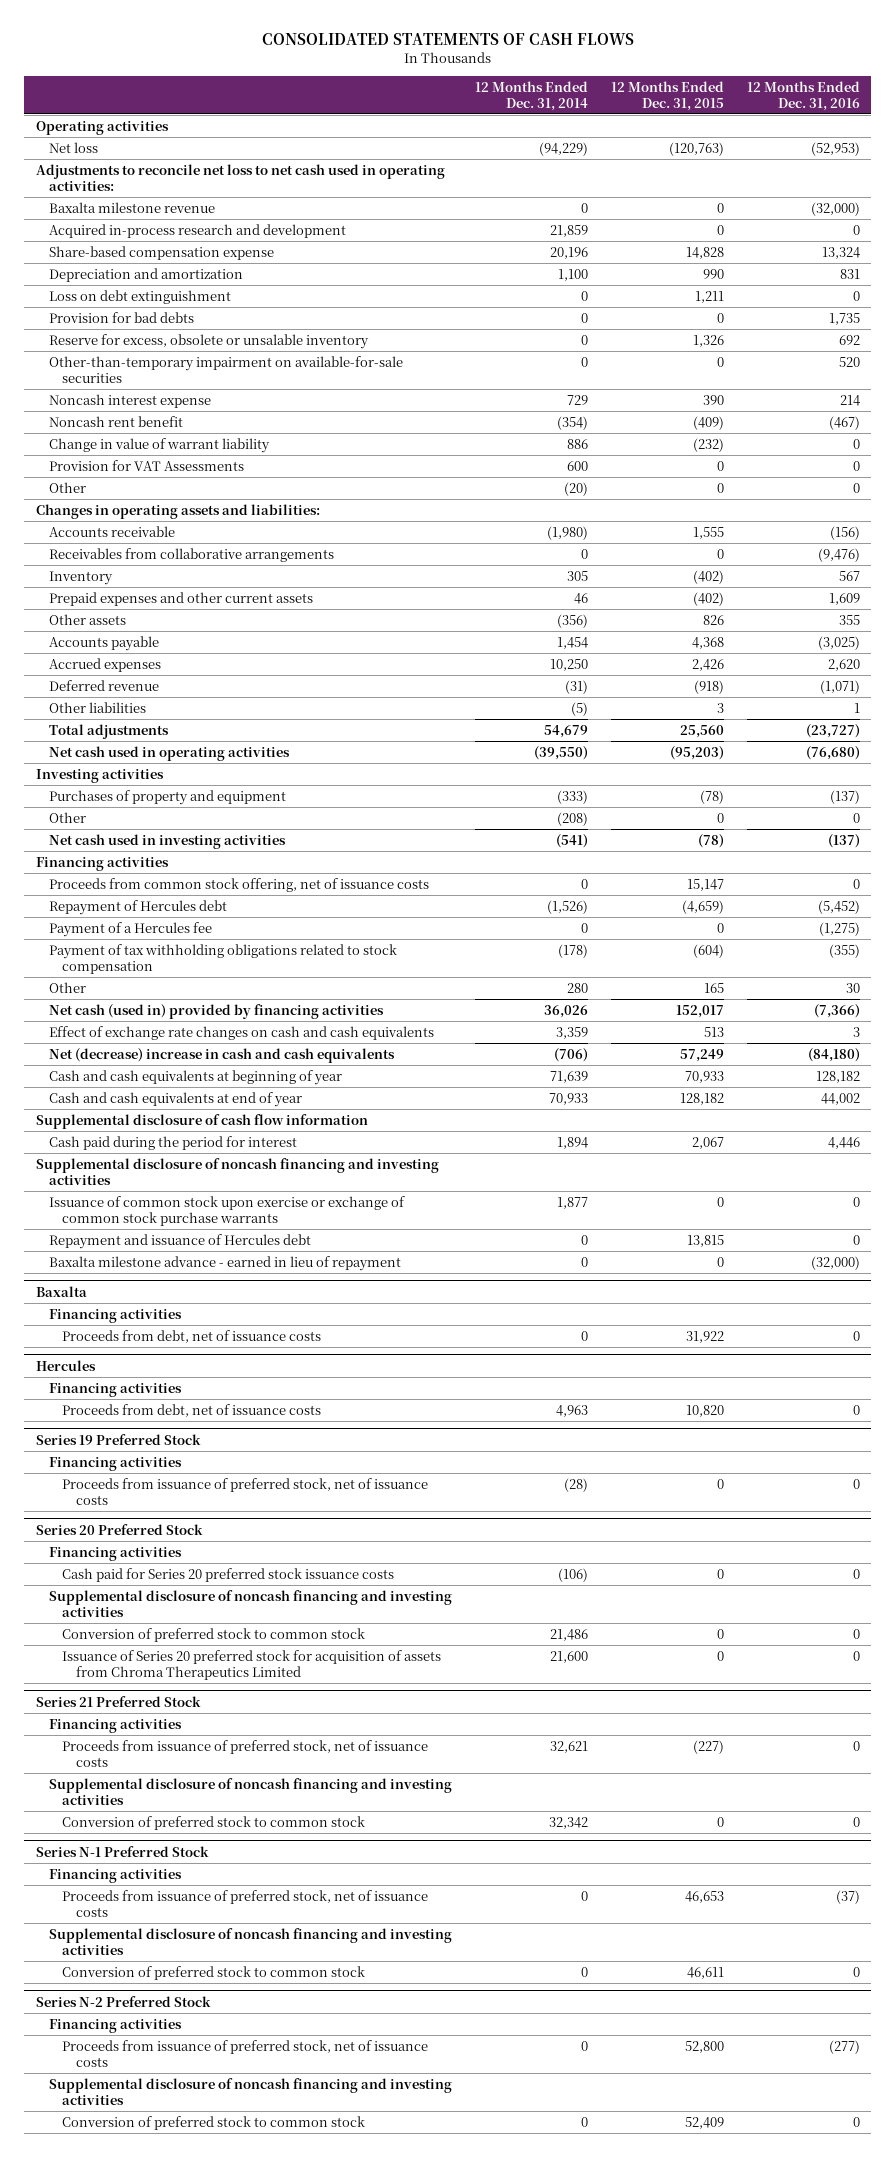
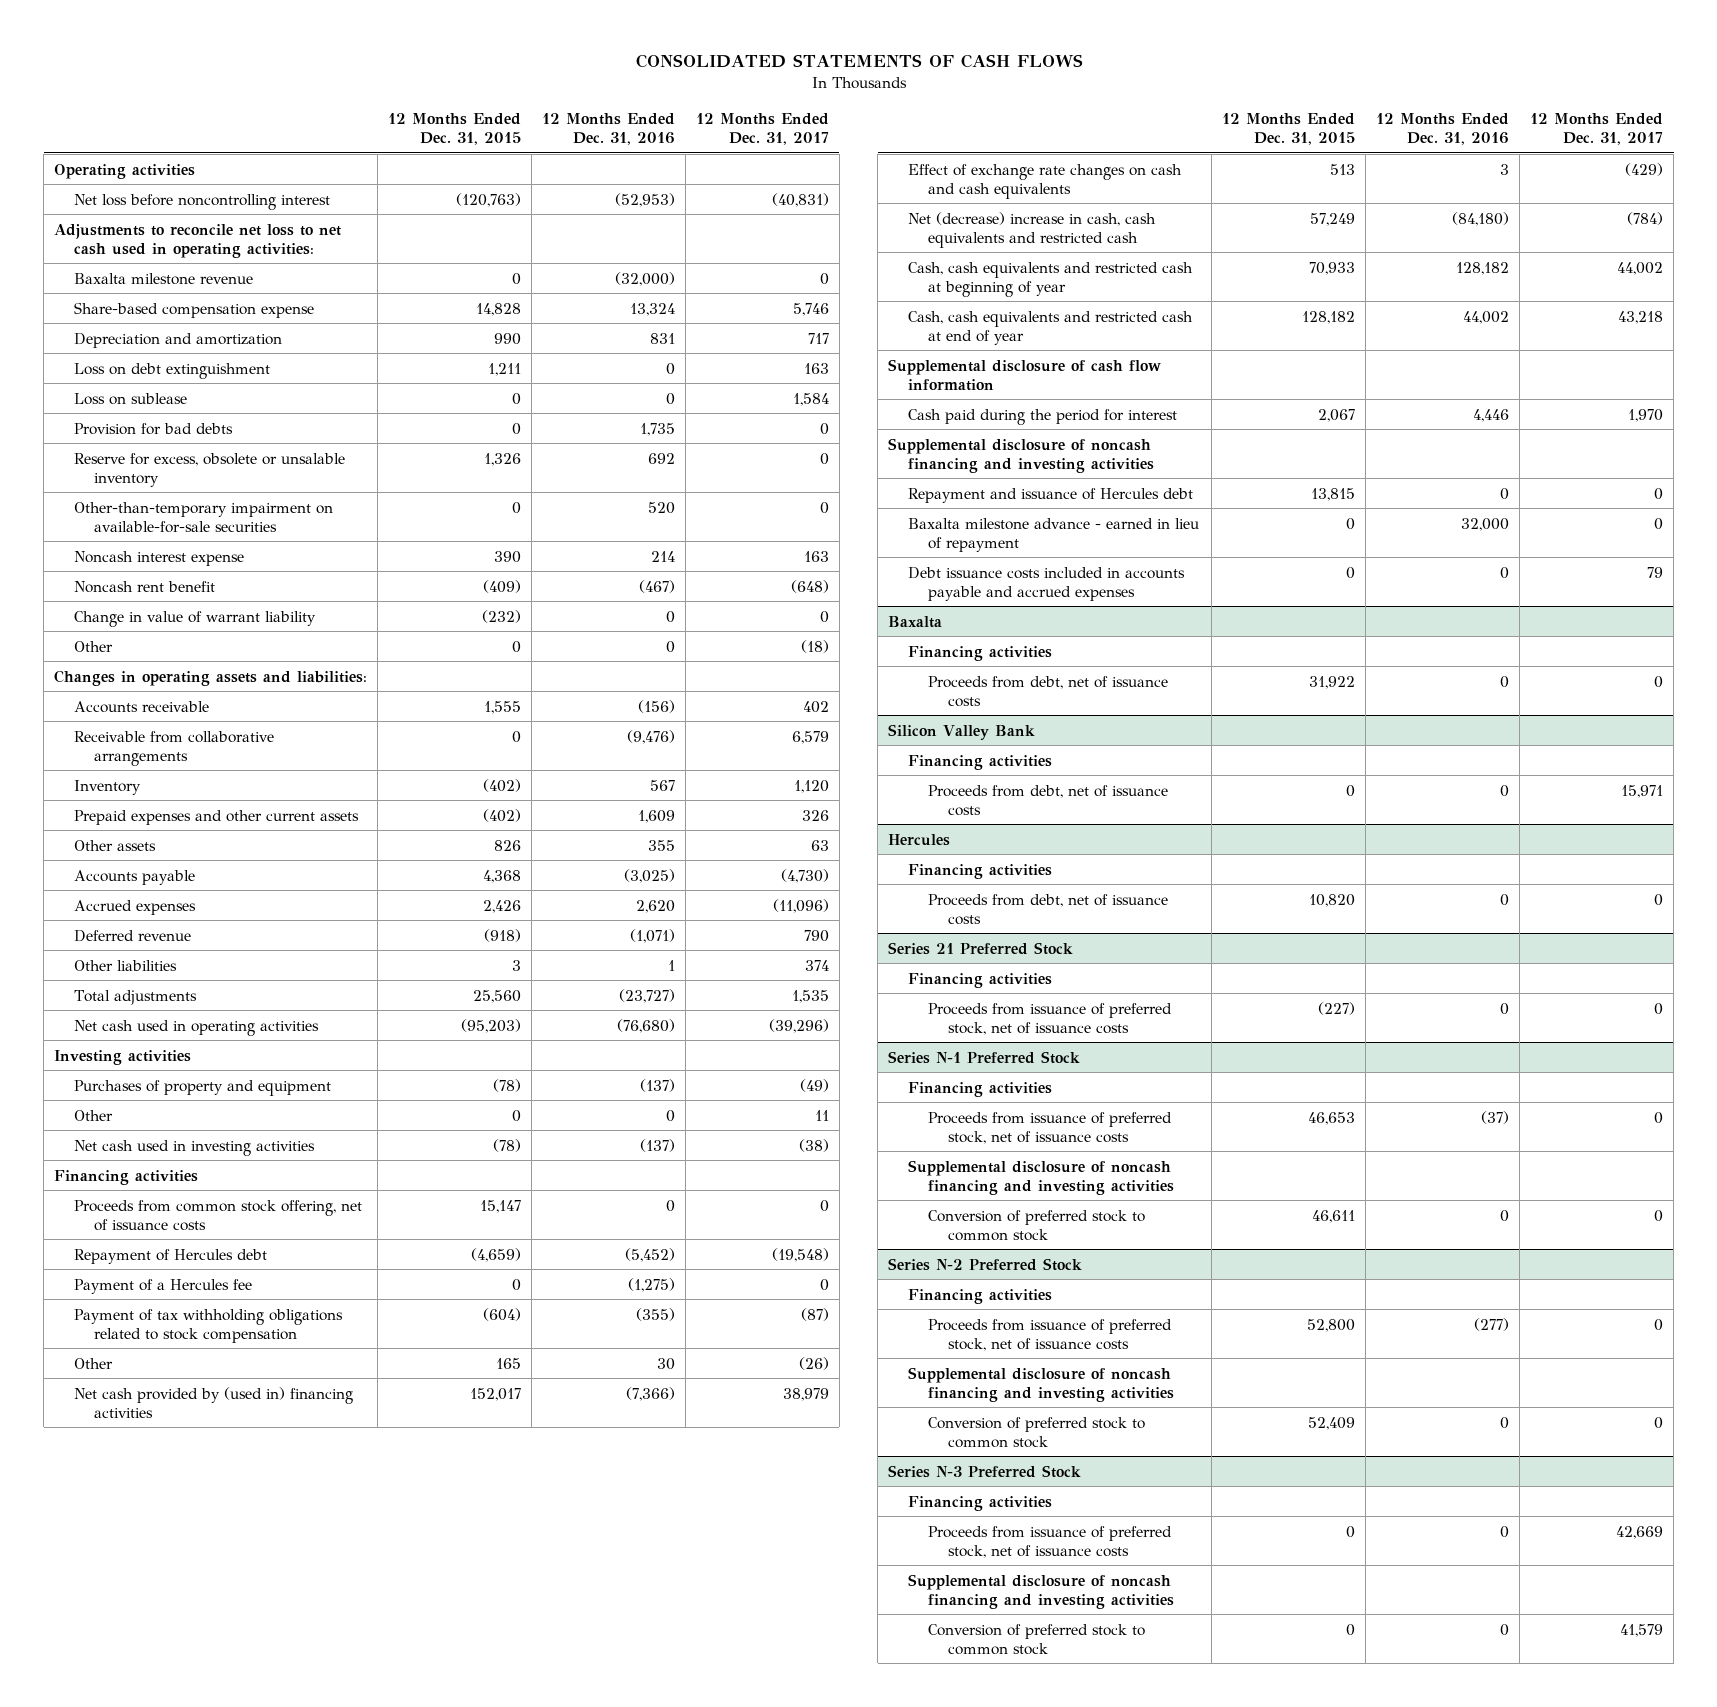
[475,80,589,111] 12 Months Ended Dec. 31, 2014 -> none
none -> [695,112,829,145] 12 Months Ended Dec. 31, 2017
[49,141,99,153] Net loss -> [74,193,331,210] Net loss before noncontrolling interest
[49,223,347,238] Acquired in-process research and development -> none
none -> [74,392,188,405] Loss on sublease
[49,459,245,471] Provision for VAT Assessments -> none
[49,547,335,562] Receivables from collaborative arrangements -> [74,730,275,766] Receivable from collaborative arrangements
[49,1003,385,1019] Net cash (used in) provided by financing activities -> [74,1386,354,1418] Net cash provided by (used in) financing activities
[49,1047,396,1063] Net (decrease) increase in cash and cash equivalents -> [908,211,1157,248] Net (decrease) increase in cash, cash equivalents and restricted cash
[49,1069,343,1085] Cash and cash equivalents at beginning of year -> [908,261,1194,297] Cash, cash equivalents and restricted cash at beginning of year
[49,1091,303,1107] Cash and cash equivalents at end of year -> [908,310,1194,345] Cash, cash equivalents and restricted cash at end of year
[49,1195,406,1226] Issuance of common stock upon exercise or exchange of common stock purchase warrants -> none
[810,1255,860,1270] (32,000) -> [1461,517,1510,531] 32,000
none -> [908,566,1186,601] Debt issuance costs included in accounts payable and accrued expenses
none -> [888,723,1036,740] Silicon Valley Bank
none -> [908,754,1053,770] Financing activities
none -> [928,784,1169,816] Proceeds from debt, net of issuance costs
[35,1433,201,1445] Series 19 Preferred Stock -> none
[49,1456,183,1471] Financing activities -> none
[62,1477,429,1505] Proceeds from issuance of preferred stock, net of issuance costs -> none
[35,1523,203,1535] Series 20 Preferred Stock -> none
[49,1546,183,1561] Financing activities -> none
[62,1567,395,1582] Cash paid for Series 20 preferred stock issuance costs -> none
[49,1589,453,1617] Supplemental disclosure of noncash financing and investing activities -> none
[62,1627,366,1642] Conversion of preferred stock to common stock -> none
[62,1649,442,1680] Issuance of Series 20 preferred stock for acquisition of assets from Chroma Therapeutics Limited -> none
[49,1777,453,1805] Supplemental disclosure of noncash financing and investing activities -> none
[62,1815,366,1830] Conversion of preferred stock to common stock -> none
none -> [888,1464,1082,1478] Series N-3 Preferred Stock
none -> [908,1495,1053,1511] Financing activities
none -> [928,1525,1173,1558] Proceeds from issuance of preferred stock, net of issuance costs
none -> [908,1573,1175,1609] Supplemental disclosure of noncash financing and investing activities
none -> [928,1623,1146,1655] Conversion of preferred stock to common stock

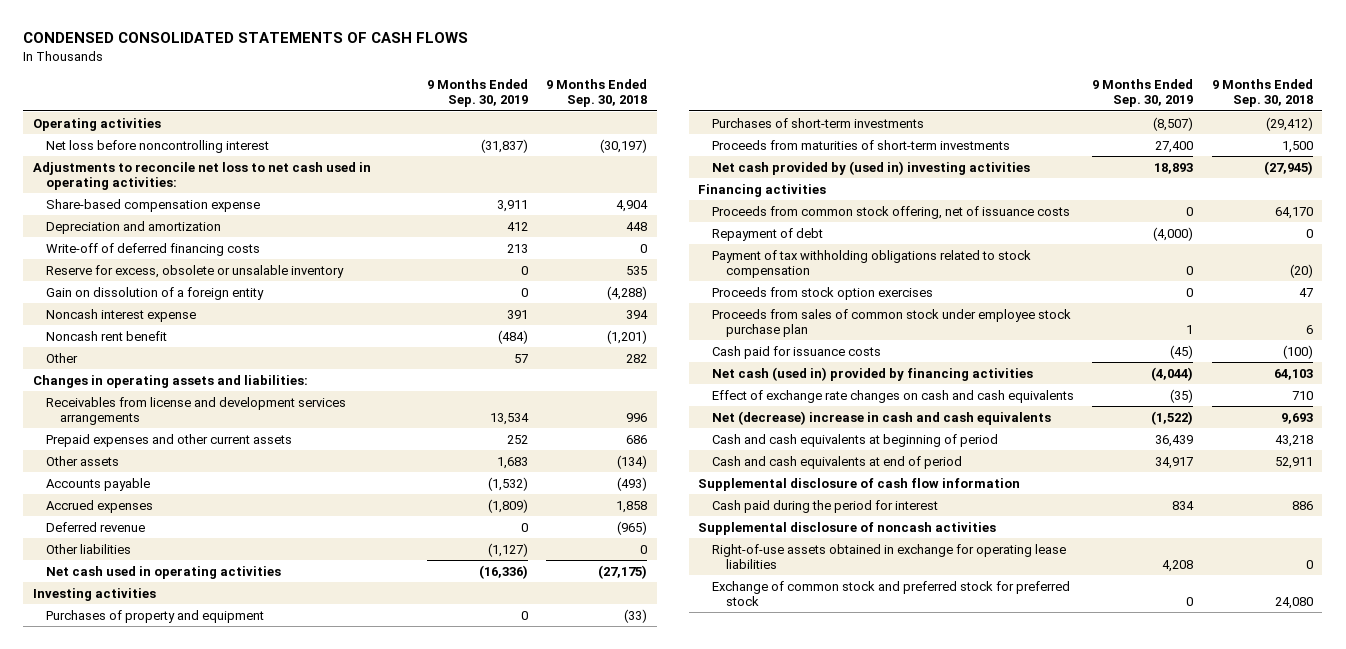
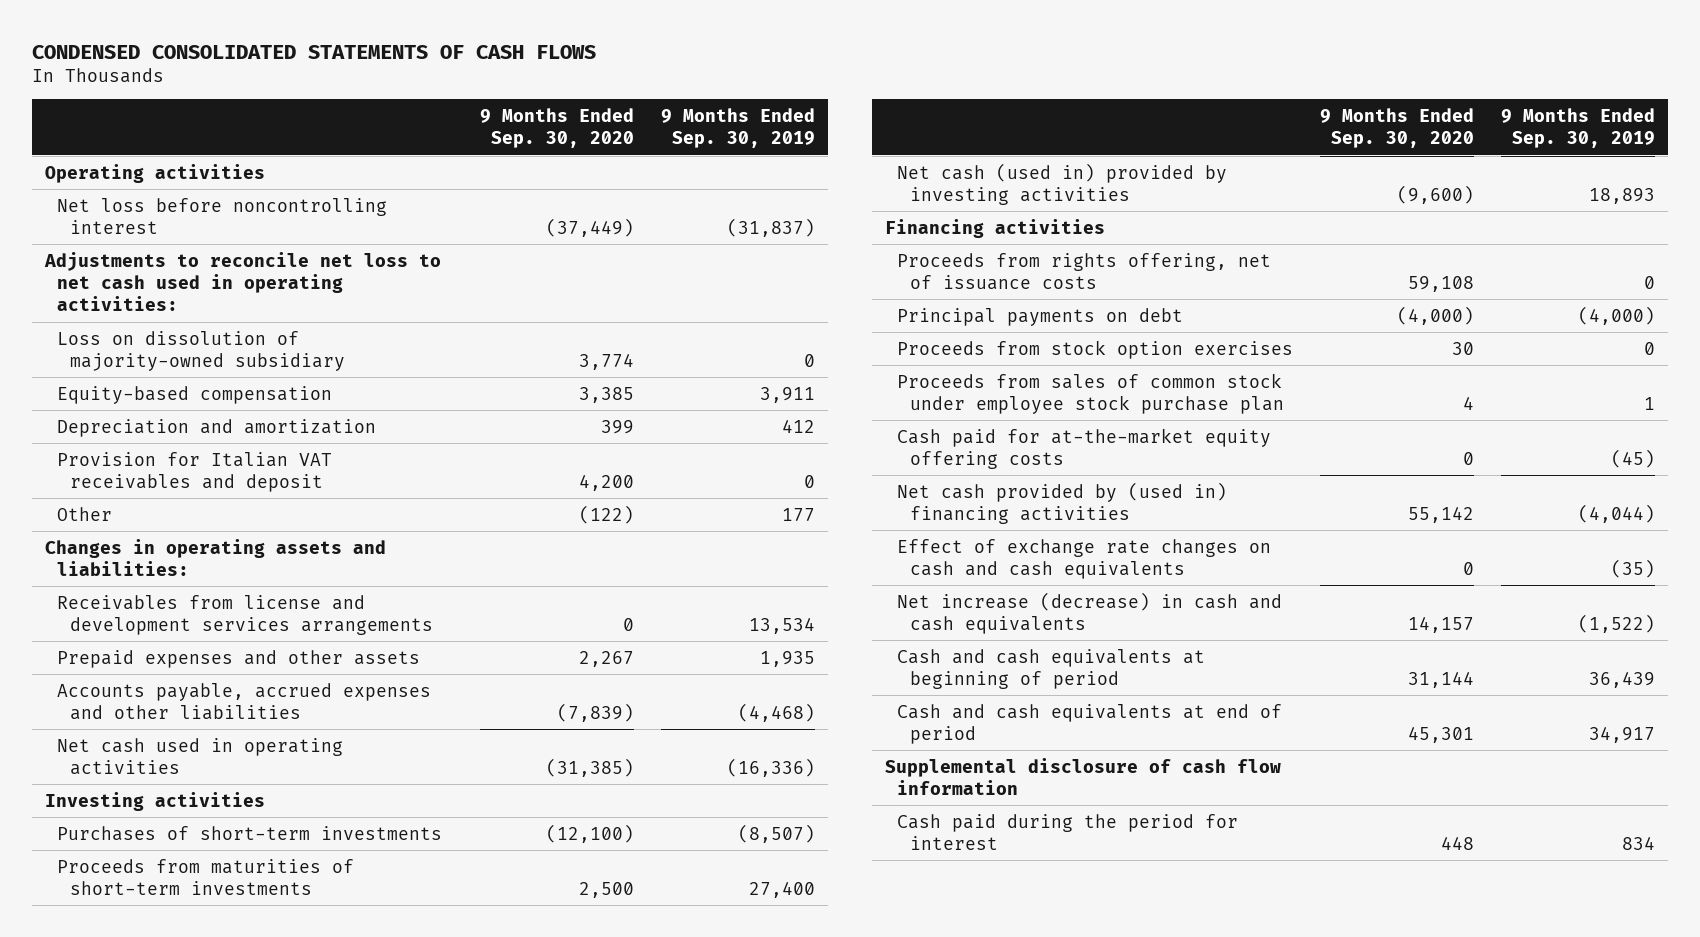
[546,79,648,108] 9 Months Ended Sep. 30, 2018 -> none
none -> [480,107,635,149] 9 Months Ended Sep. 30, 2020
none -> [57,330,345,371] Loss on dissolution of majority-owned subsidiary
[46,198,261,212] Share-based compensation expense -> [57,385,333,404] Equity-based compensation
[46,242,261,256] Write-off of deferred financing costs -> none
[46,264,345,278] Reserve for excess, obsolete or unsalable inventory -> none
[46,286,265,300] Gain on dissolution of a foreign entity -> none
[46,308,197,322] Noncash interest expense -> none
[46,330,168,341] Noncash rent benefit -> none
none -> [57,451,333,492] Provision for Italian VAT receivables and deposit
[513,353,528,363] 57 -> [781,507,815,521] 177
[46,455,120,466] Other assets -> none
[46,477,151,491] Accounts payable -> none
[46,499,154,513] Accrued expenses -> none
[46,521,146,532] Deferred revenue -> none
[46,543,132,554] Other liabilities -> none
[46,433,293,447] Prepaid expenses and other current assets -> [57,649,421,668] Prepaid expenses and other assets
[506,434,528,444] 252 -> [759,650,815,667] 1,935
none -> [57,682,432,720] Accounts payable, accrued expenses and other liabilities
[46,609,265,623] Purchases of property and equipment -> none
[711,160,1030,175] Net cash provided by (used in) investing activities -> [897,162,1228,205] Net cash (used in) provided by investing activities
[711,249,1031,278] Payment of tax withholding obligations related to stock compensation -> none
[711,205,1070,219] Proceeds from common stock offering, net of issuance costs -> [897,252,1272,290] Proceeds from rights offering, net of issuance costs
[711,227,823,241] Repayment of debt -> [897,307,1184,326] Principal payments on debt
[711,345,881,359] Cash paid for issuance costs -> [897,427,1272,469] Cash paid for at-the-market equity offering costs
[711,366,1033,381] Net cash (used in) provided by financing activities -> [897,481,1228,524] Net cash provided by (used in) financing activities
[711,410,1051,425] Net (decrease) increase in cash and cash equivalents -> [897,591,1283,634] Net increase (decrease) in cash and cash equivalents
[698,521,997,535] Supplemental disclosure of noncash activities -> none
[711,543,1066,569] Right-of-use assets obtained in exchange for operating lease liabilities -> none
[711,580,1070,606] Exchange of common stock and preferred stock for preferred stock -> none

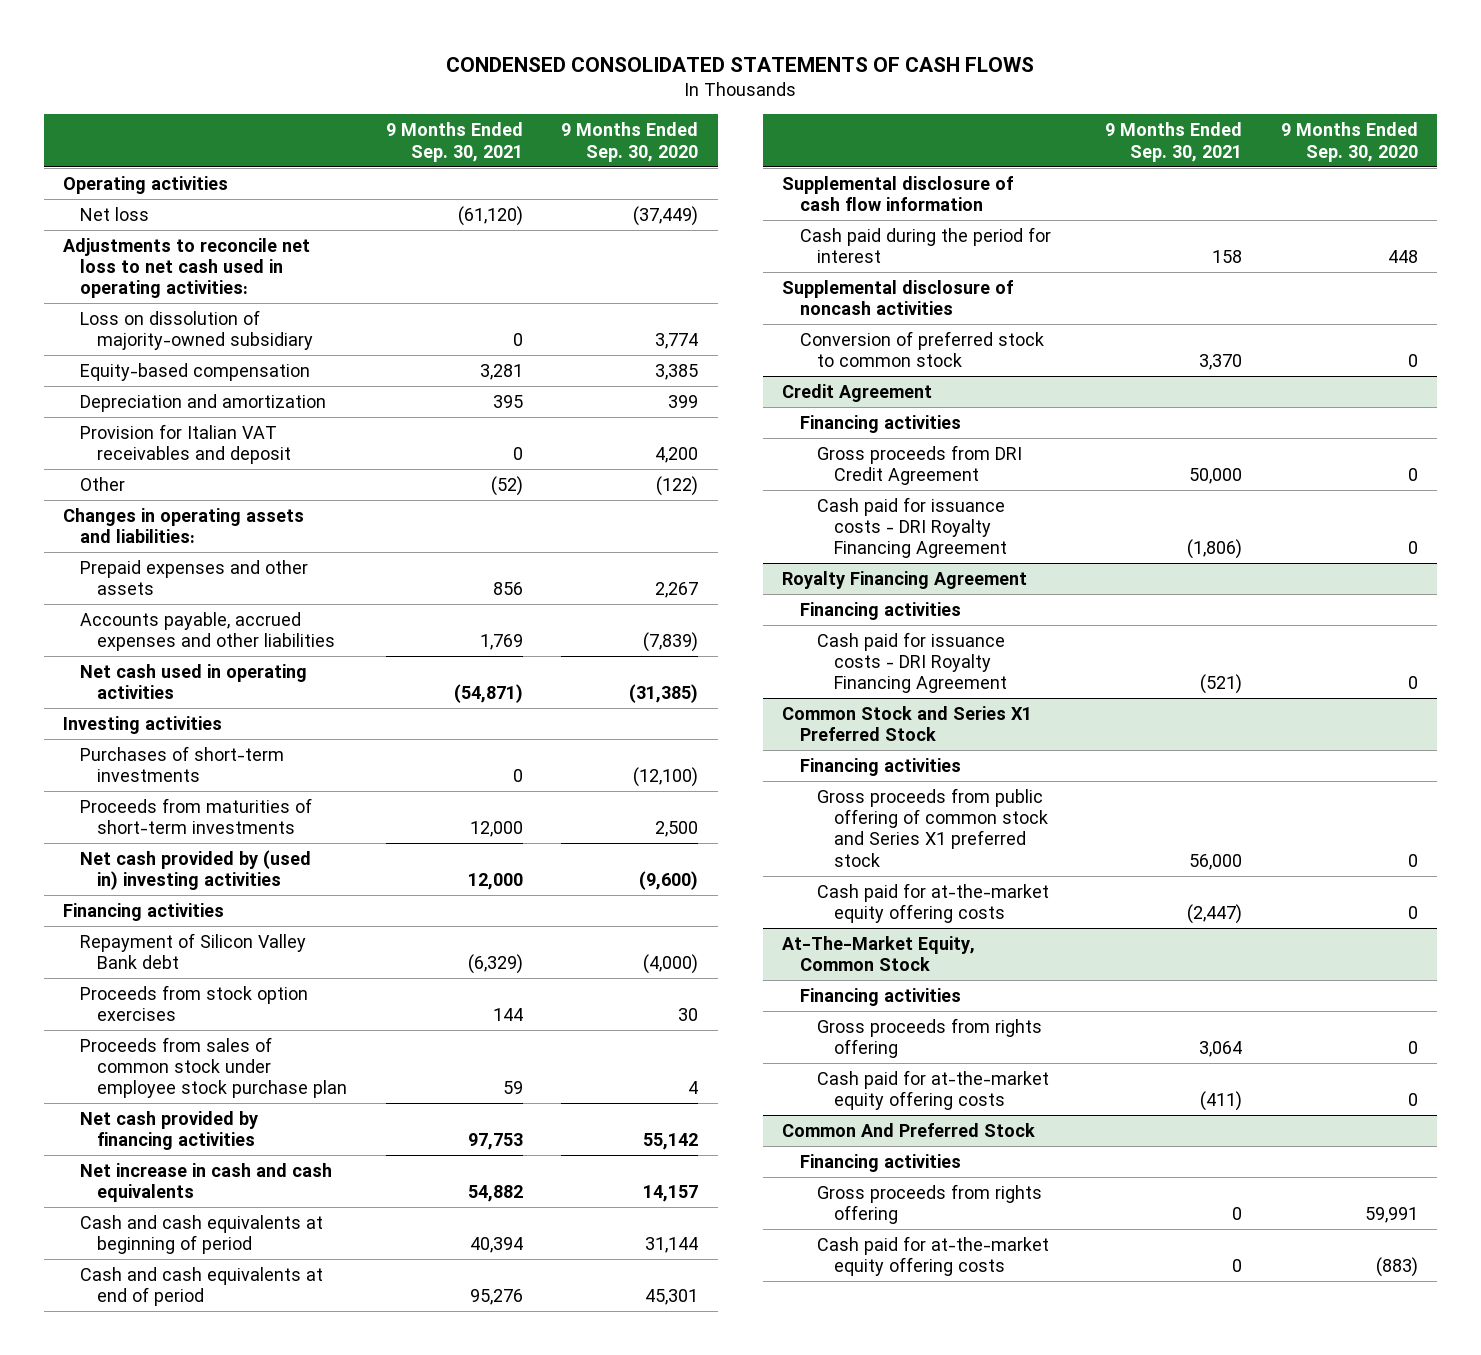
[660,107,815,149] 9 Months Ended Sep. 30, 2019 -> none
none -> [385,122,523,162] 9 Months Ended Sep. 30, 2021
[57,197,388,234] Net loss before noncontrolling interest -> [80,206,150,221] Net loss
[57,594,433,635] Receivables from license and development services arrangements -> none
[897,162,1228,205] Net cash (used in) provided by investing activities -> [80,849,312,891] Net cash provided by (used in) investing activities
[897,252,1272,290] Proceeds from rights offering, net of issuance costs -> none
[897,307,1184,326] Principal payments on debt -> [80,932,307,970] Repayment of Silicon Valley Bank debt
[897,427,1272,469] Cash paid for at-the-market equity offering costs -> none
[897,538,1272,579] Effect of exchange rate changes on cash and cash equivalents -> none
[897,481,1228,524] Net cash provided by (used in) financing activities -> [80,1110,259,1151] Net cash provided by financing activities
[897,591,1283,634] Net increase (decrease) in cash and cash equivalents -> [80,1162,333,1203] Net increase in cash and cash equivalents
none -> [782,279,1014,316] Supplemental disclosure of noncash activities
none -> [799,330,1044,368] Conversion of preferred stock to common stock
none -> [782,383,933,402] Credit Agreement
none -> [799,414,961,433] Financing activities
none -> [816,444,1022,486] Gross proceeds from DRI Credit Agreement
none -> [816,496,1008,559] Cash paid for issuance costs - DRI Royalty Financing Agreement
none -> [782,570,1028,589] Royalty Financing Agreement
none -> [799,601,961,620] Financing activities
none -> [816,631,1008,694] Cash paid for issuance costs - DRI Royalty Financing Agreement
none -> [782,705,1033,742] Common Stock and Series X1 Preferred Stock
none -> [799,757,961,776] Financing activities
none -> [816,787,1049,867] Gross proceeds from public offering of common stock and Series X1 preferred stock
none -> [816,882,1049,924] Cash paid for at-the-market equity offering costs
none -> [782,935,976,972] At-The-Market Equity, Common Stock
none -> [799,987,961,1006] Financing activities
none -> [816,1017,1042,1059] Gross proceeds from rights offering
none -> [816,1069,1049,1111] Cash paid for at-the-market equity offering costs
none -> [782,1122,1036,1137] Common And Preferred Stock
none -> [799,1153,961,1172] Financing activities
none -> [816,1183,1042,1225] Gross proceeds from rights offering
none -> [816,1235,1049,1277] Cash paid for at-the-market equity offering costs

